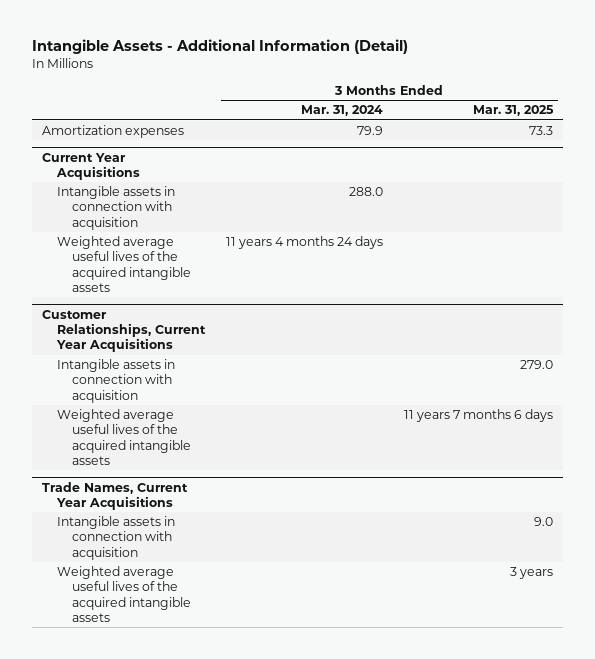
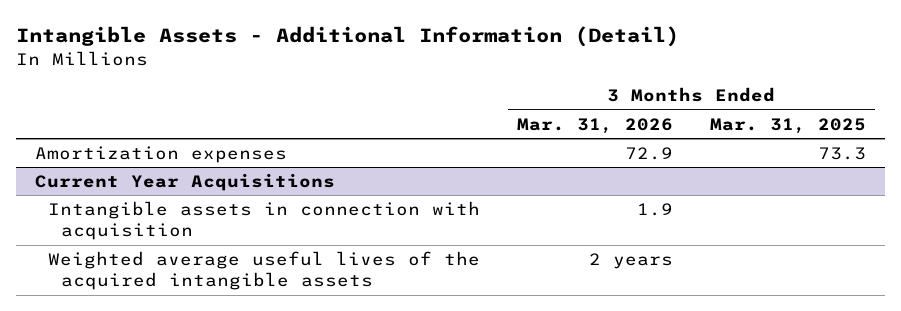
[300,105,383,117] Mar. 31, 2024 -> none
none -> [516,117,673,134] Mar. 31, 2026
[42,309,207,353] Customer Relationships, Current Year Acquisitions -> none
[57,359,176,403] Intangible assets in connection with acquisition -> none
[57,409,192,465] Weighted average useful lives of the acquired intangible assets -> none
[42,481,189,511] Trade Names, Current Year Acquisitions -> none
[57,516,176,560] Intangible assets in connection with acquisition -> none
[57,566,192,622] Weighted average useful lives of the acquired intangible assets -> none

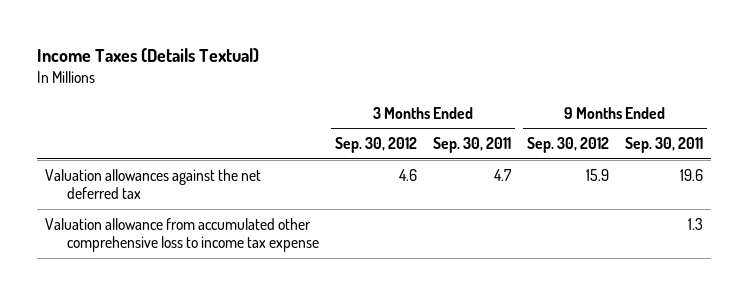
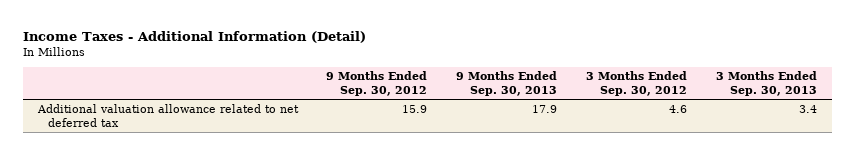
[37,47,260,63] Income Taxes (Details Textual) -> [23,30,367,43] Income Taxes - Additional Information (Detail)
[433,137,512,154] Sep. 30, 2011 -> none
[625,137,704,154] Sep. 30, 2011 -> none
none -> [456,71,558,97] 9 Months Ended Sep. 30, 2013
none -> [716,71,818,97] 3 Months Ended Sep. 30, 2013
[45,217,319,253] Valuation allowance from accumulated other comprehensive loss to income tax expense -> none
[45,168,262,200] Valuation allowances against the net deferred tax -> [36,104,299,128] Additional valuation allowance related to net deferred tax

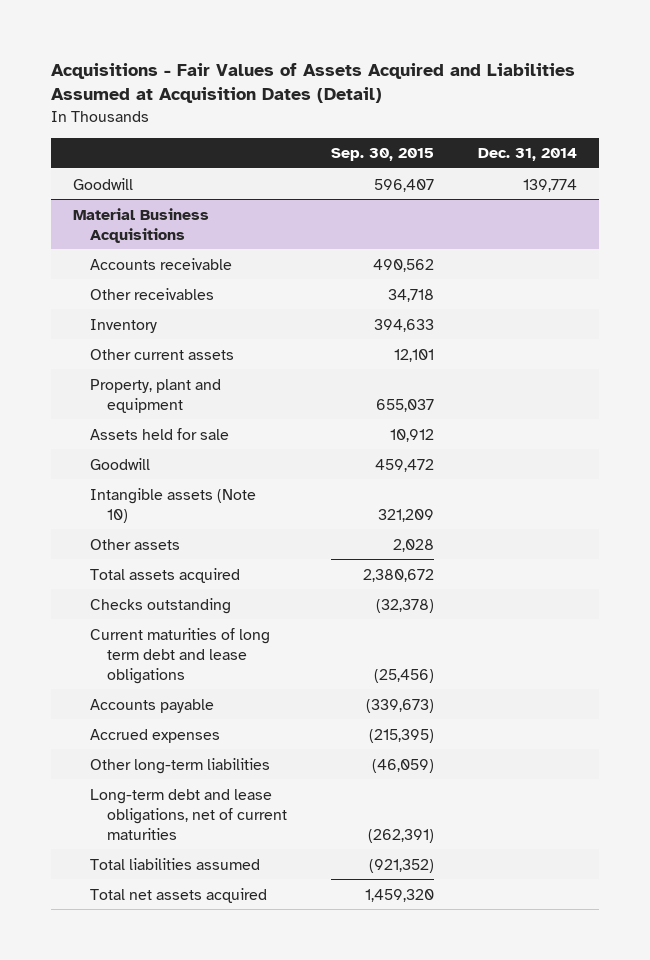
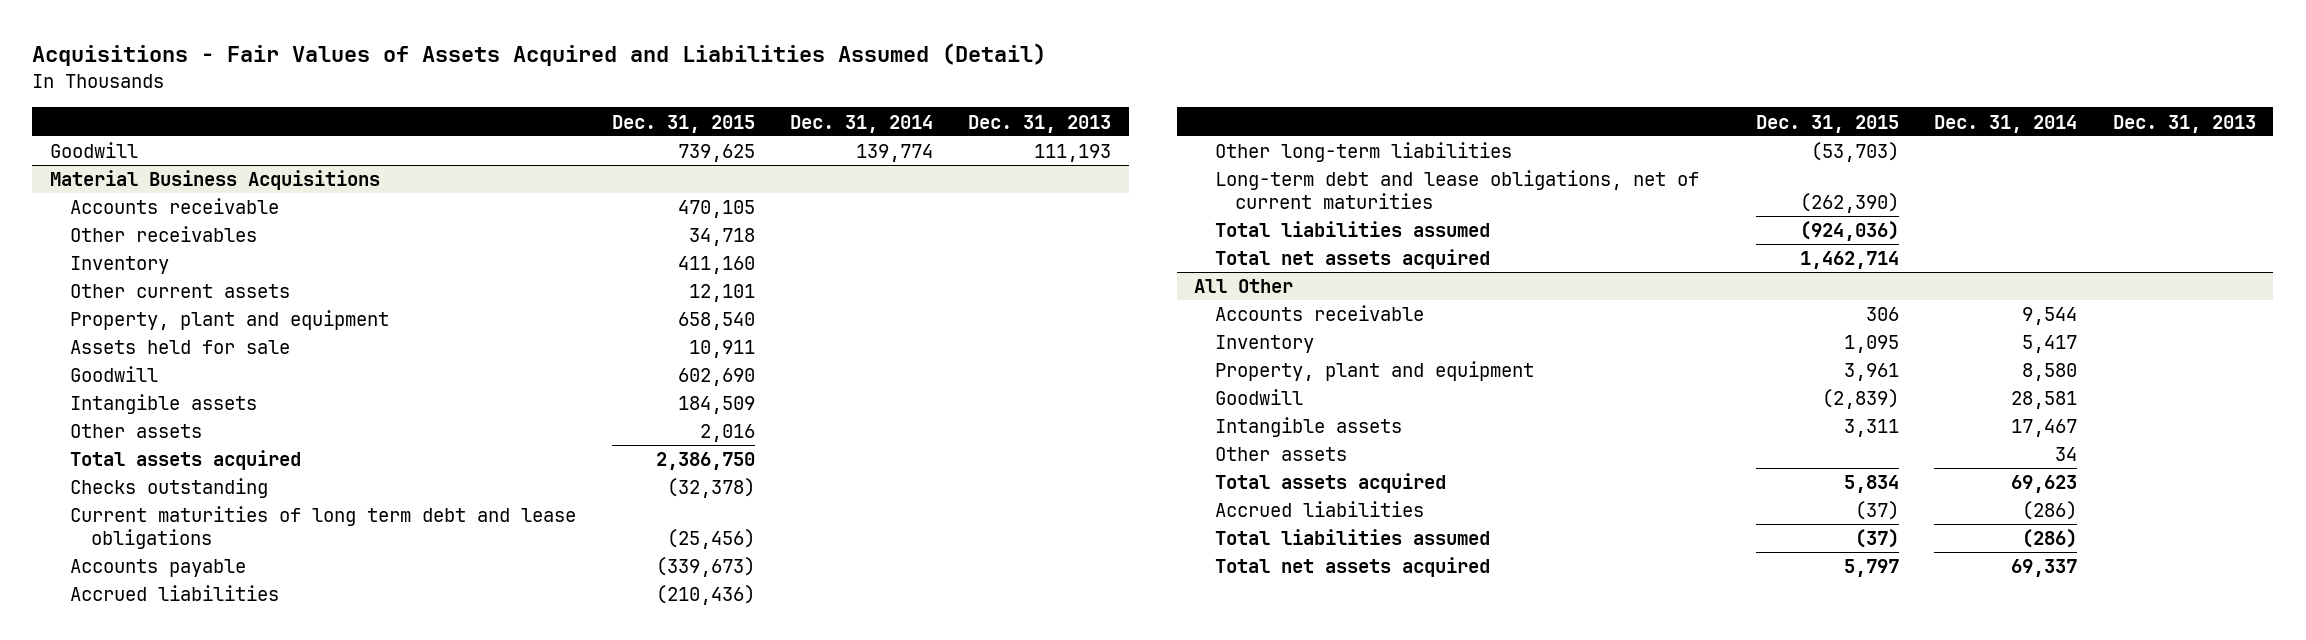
[51,62,576,104] Acquisitions - Fair Values of Assets Acquired and Liabilities Assumed at Acquisition Dates (Detail) -> [32,43,1047,67] Acquisitions - Fair Values of Assets Acquired and Liabilities Assumed (Detail)
[331,148,435,162] Sep. 30, 2015 -> none
none -> [611,114,755,133] Dec. 31, 2015
none -> [968,114,1112,133] Dec. 31, 2013
[90,487,257,523] Intangible assets (Note 10) -> [70,394,258,415] Intangible assets
[90,728,221,743] Accrued expenses -> [70,585,280,602] Accrued liabilities
none -> [1194,279,1294,294] All Other
none -> [1214,305,1424,322] Accounts receivable
none -> [1214,335,1314,354] Inventory
none -> [1214,361,1534,382] Property, plant and equipment
none -> [1214,389,1303,406] Goodwill
none -> [1214,417,1402,438] Intangible assets
none -> [1214,447,1347,462] Other assets
none -> [1214,473,1446,494] Total assets acquired
none -> [1214,501,1424,518] Accrued liabilities
none -> [1214,529,1490,546] Total liabilities assumed
none -> [1214,557,1490,578] Total net assets acquired

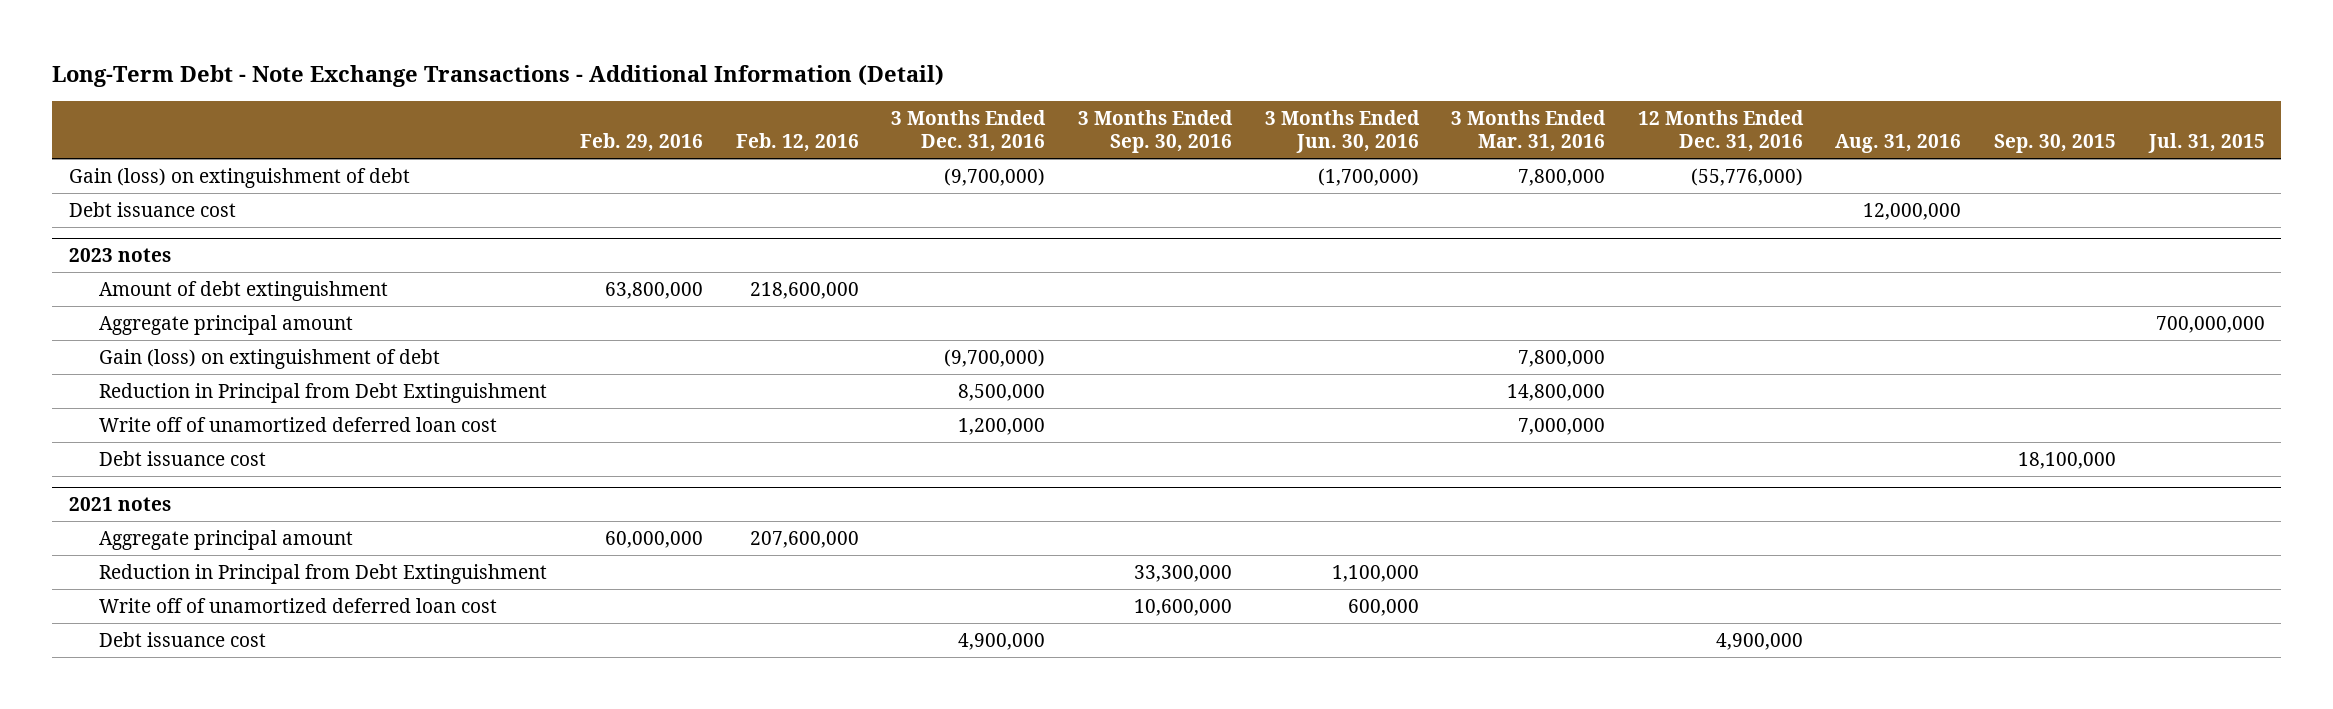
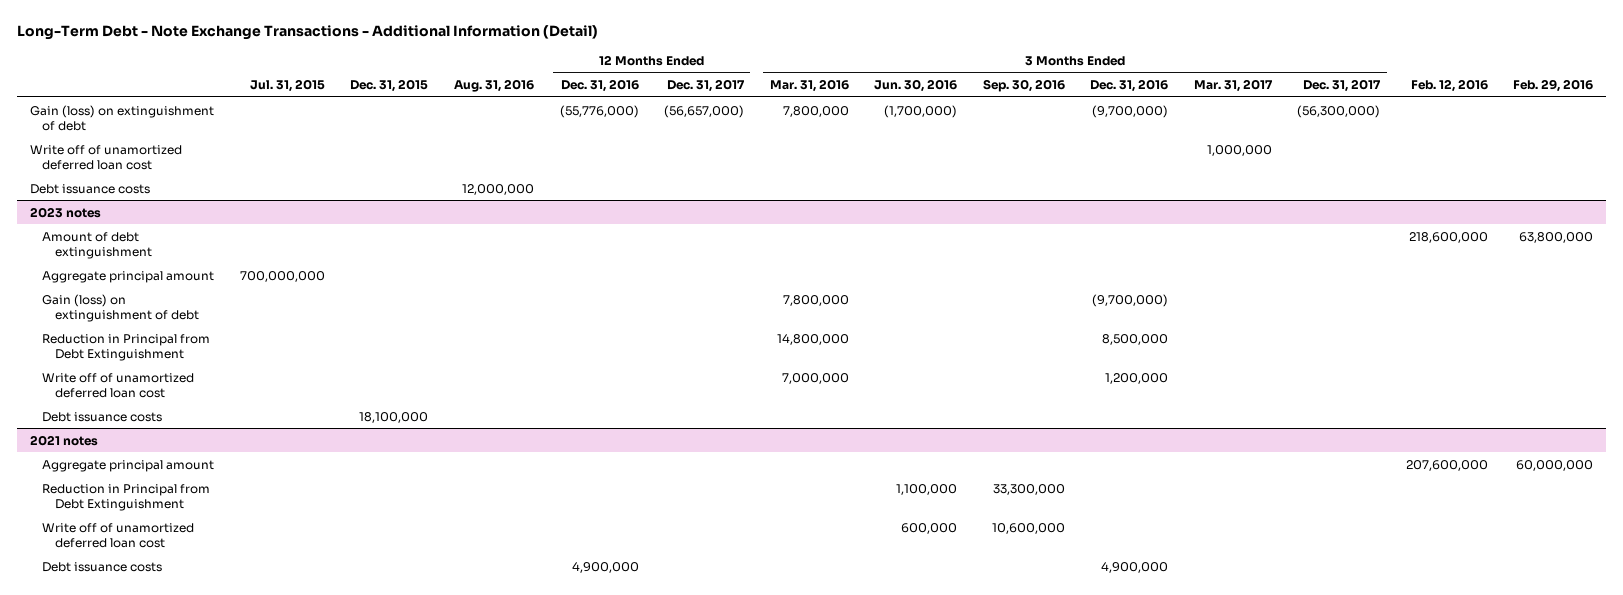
[1994,134,2117,154] Sep. 30, 2015 -> none
none -> [350,79,429,93] Dec. 31, 2015
none -> [667,79,746,93] Dec. 31, 2017
none -> [1193,79,1273,93] Mar. 31, 2017
none -> [1303,79,1382,93] Dec. 31, 2017
none -> [30,144,183,170] Write off of unamortized deferred loan cost
[68,201,236,217] Debt issuance cost -> [30,183,151,194] Debt issuance costs
[99,450,267,466] Debt issuance cost -> [42,411,163,422] Debt issuance costs
[99,631,267,647] Debt issuance cost -> [42,561,163,572] Debt issuance costs

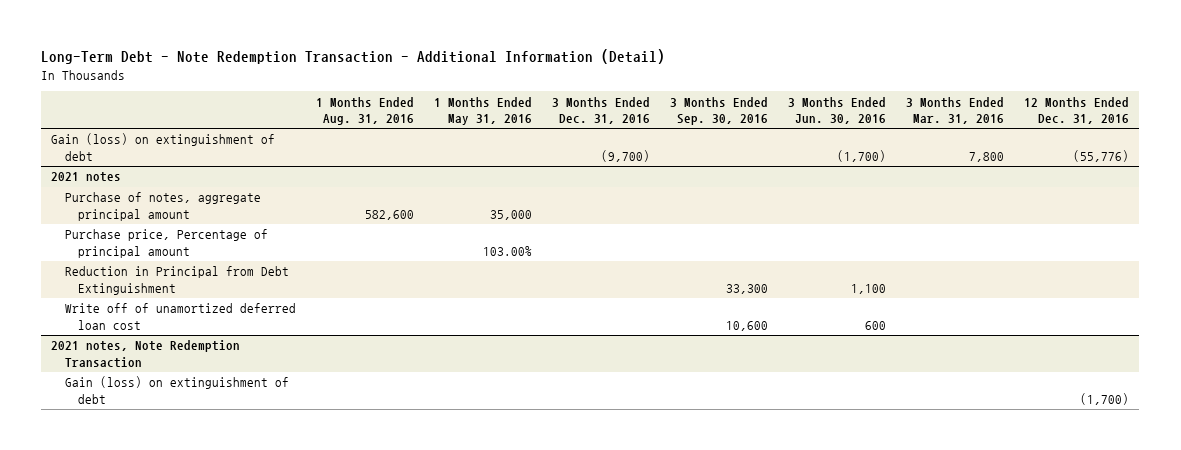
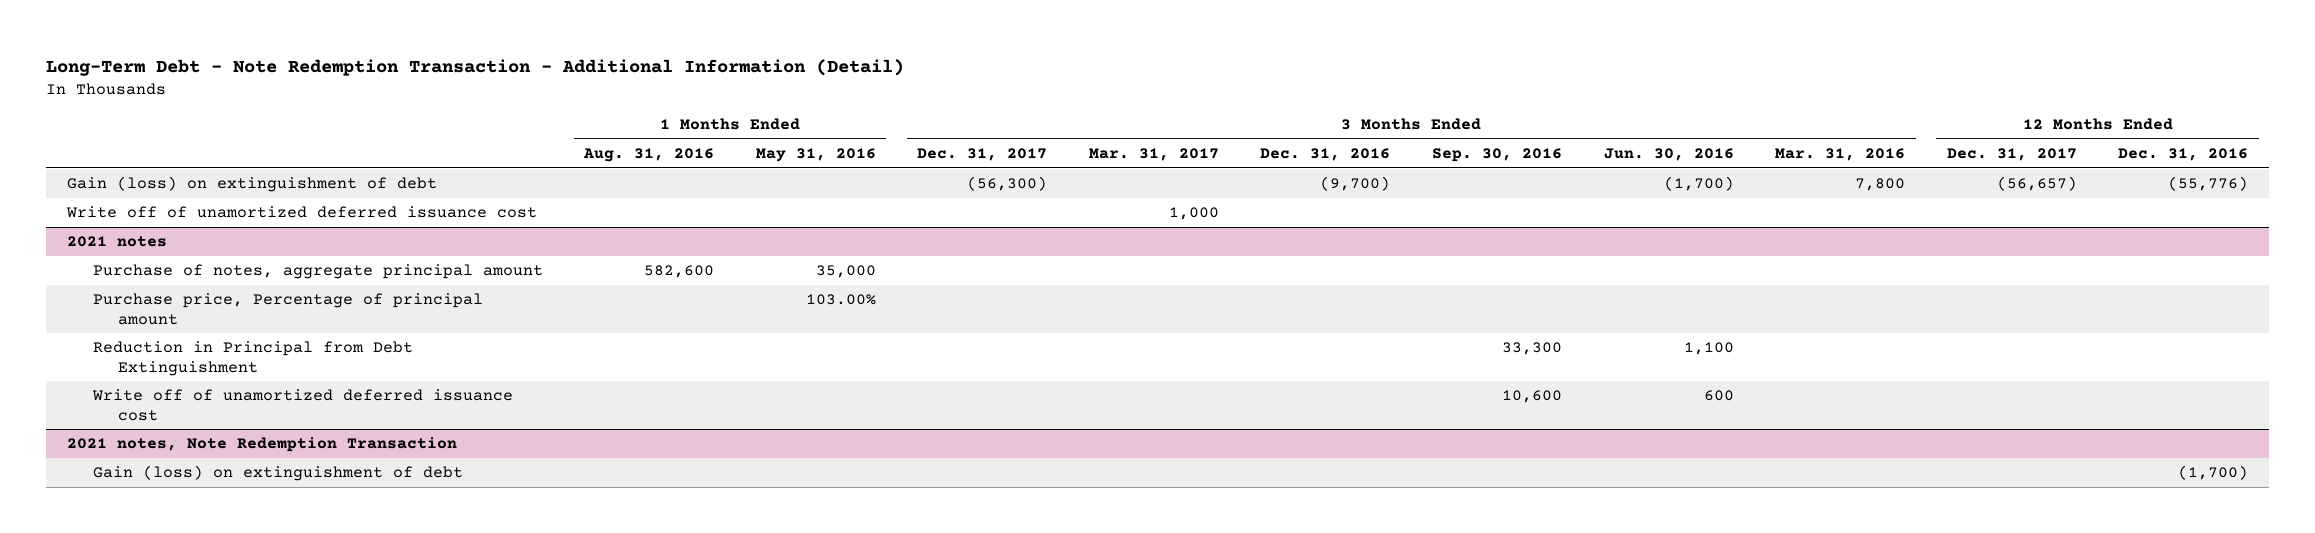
none -> [917,148,1048,162] Dec. 31, 2017
none -> [1088,148,1219,162] Mar. 31, 2017
none -> [1946,148,2077,162] Dec. 31, 2017
none -> [66,206,538,219] Write off of unamortized deferred issuance cost
[64,303,296,330] Write off of unamortized deferred loan cost -> [91,389,513,421] Write off of unamortized deferred issuance cost

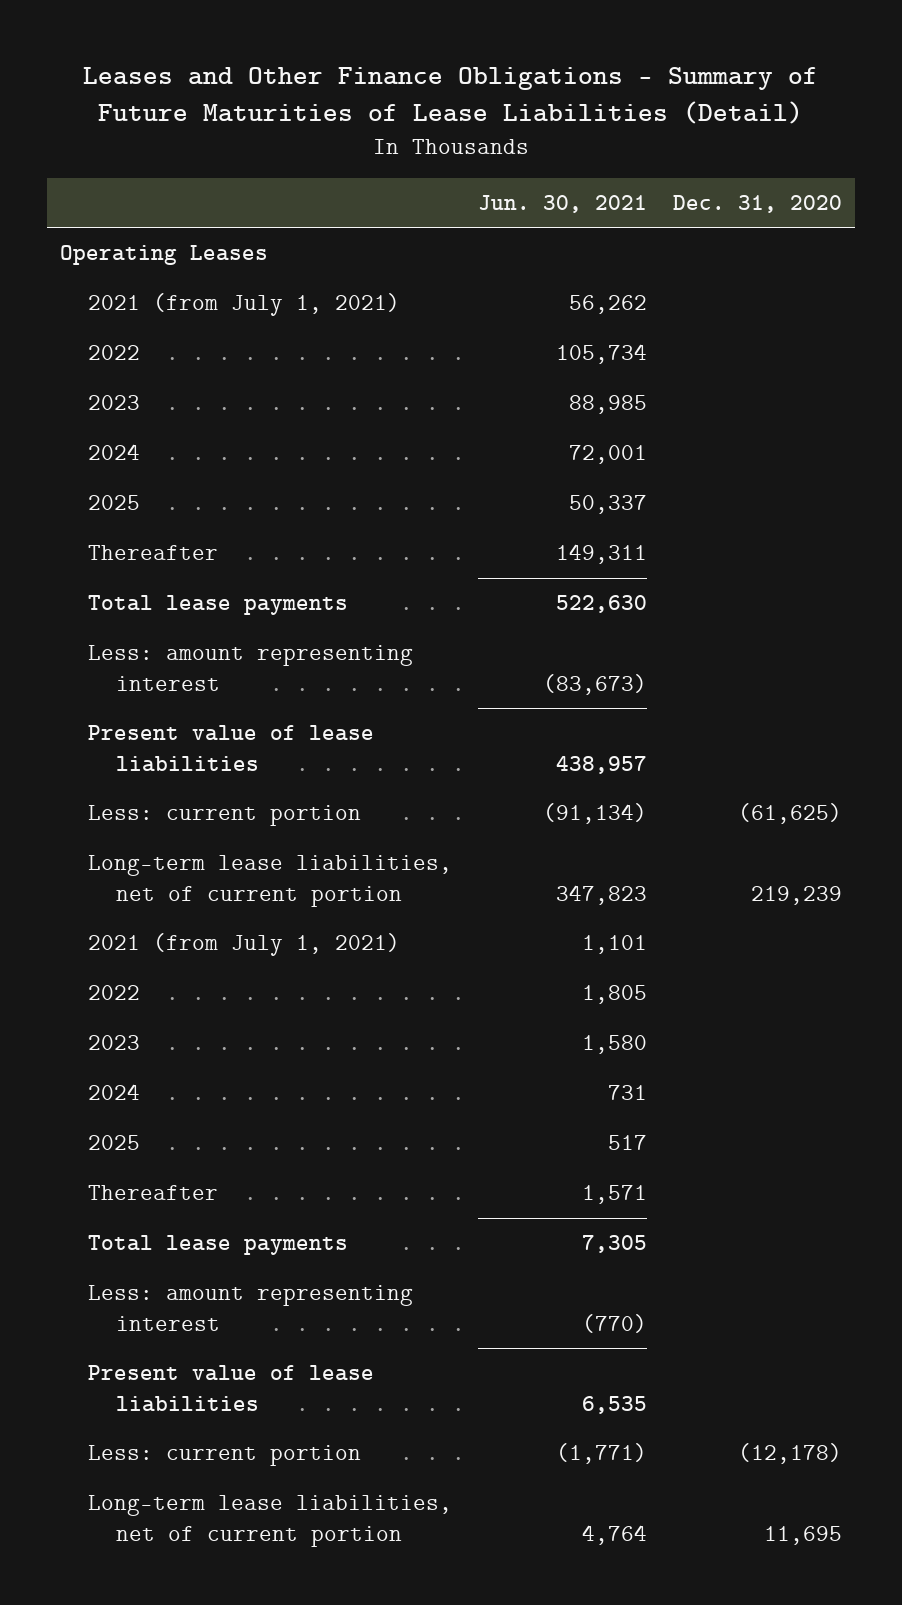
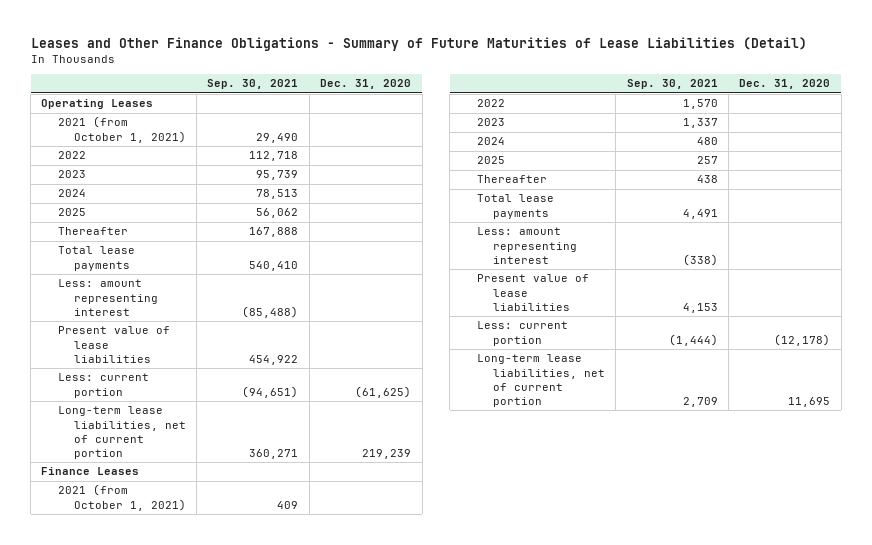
[477,194,647,213] Jun. 30, 2021 -> none
none -> [207,79,299,90] Sep. 30, 2021
[87,293,400,317] 2021 (from July 1, 2021) -> [57,116,186,143] 2021 (from October 1, 2021)
none -> [41,467,140,476] Finance Leases
[87,933,400,957] 2021 (from July 1, 2021) -> [57,484,186,511] 2021 (from October 1, 2021)

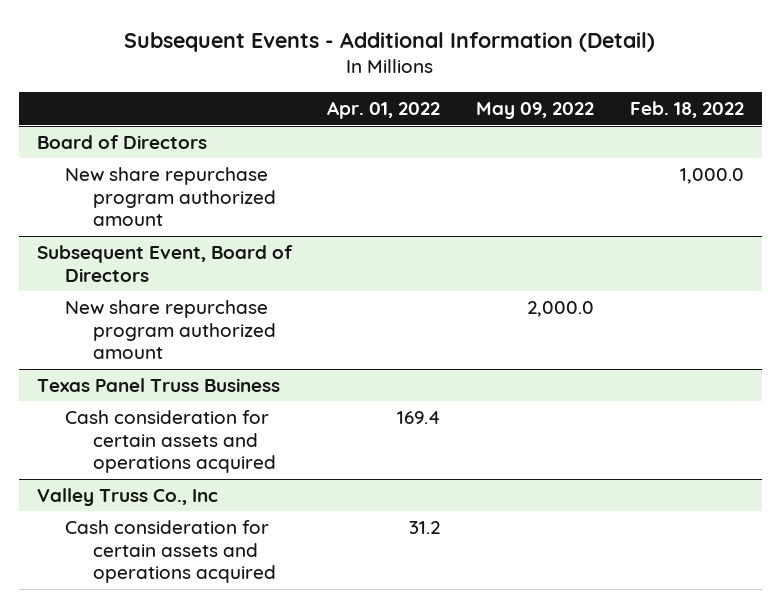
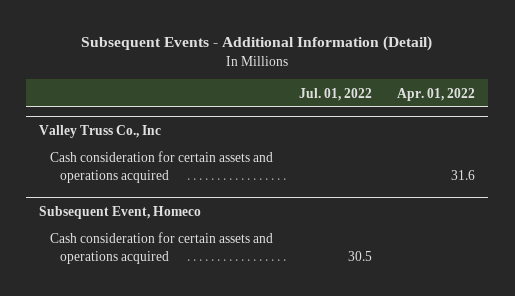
[475,102,594,120] May 09, 2022 -> none
[629,101,744,119] Feb. 18, 2022 -> none
none -> [298,87,372,101] Jul. 01, 2022
[36,134,207,149] Board of Directors -> none
[64,166,276,227] New share repurchase program authorized amount -> none
[36,244,293,282] Subsequent Event, Board of Directors -> none
[64,299,276,360] New share repurchase program authorized amount -> none
[36,377,280,392] Texas Panel Truss Business -> none
[64,409,276,474] Cash consideration for certain assets and operations acquired -> none
[409,520,441,534] 31.2 -> [451,169,476,180] 31.6
none -> [39,205,202,219] Subsequent Event, Homeco
none -> [49,232,273,264] Cash consideration for certain assets and operations acquired

